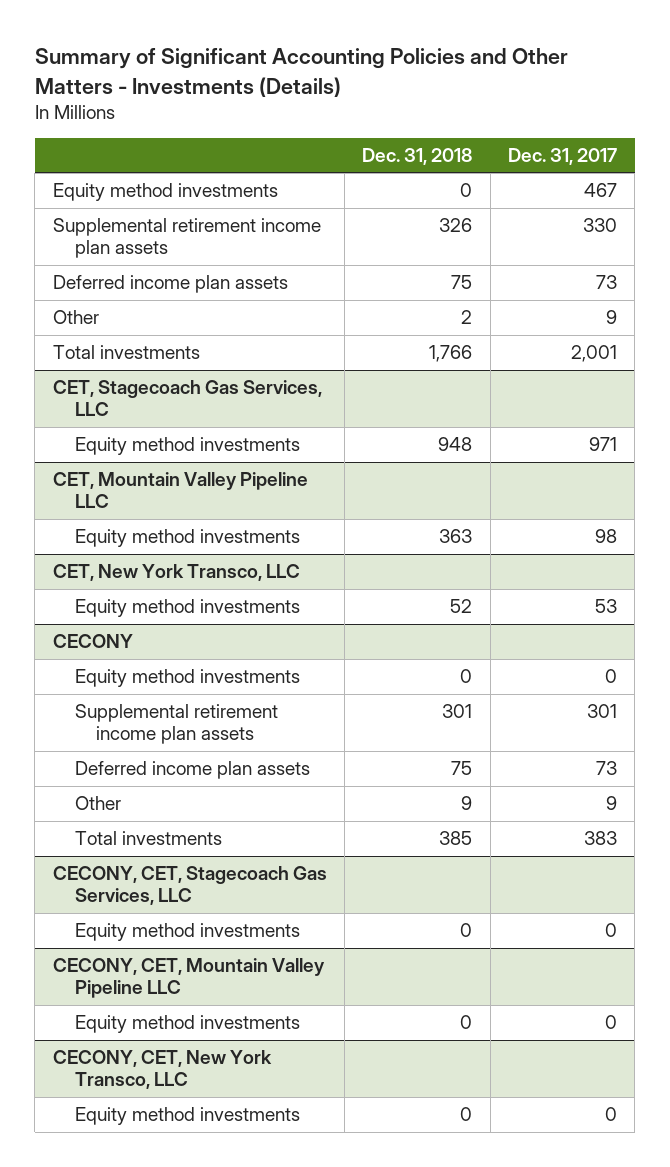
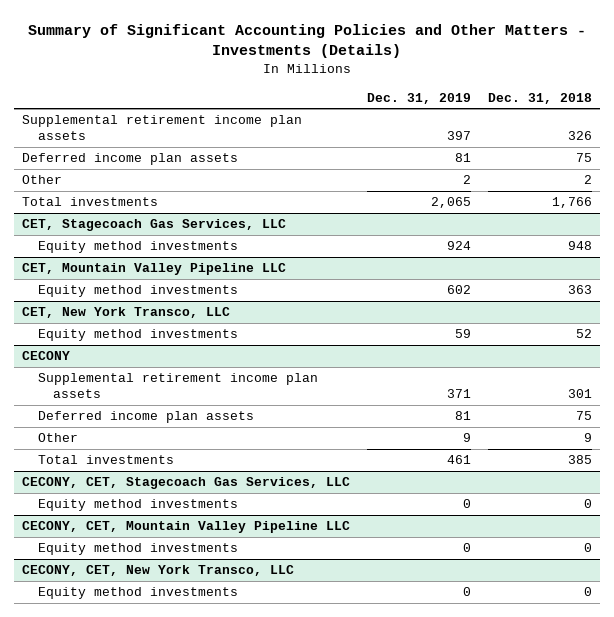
[507,148,617,166] Dec. 31, 2017 -> none
none -> [367,92,472,104] Dec. 31, 2019
[52,183,278,202] Equity method investments -> none
[74,669,300,688] Equity method investments -> none

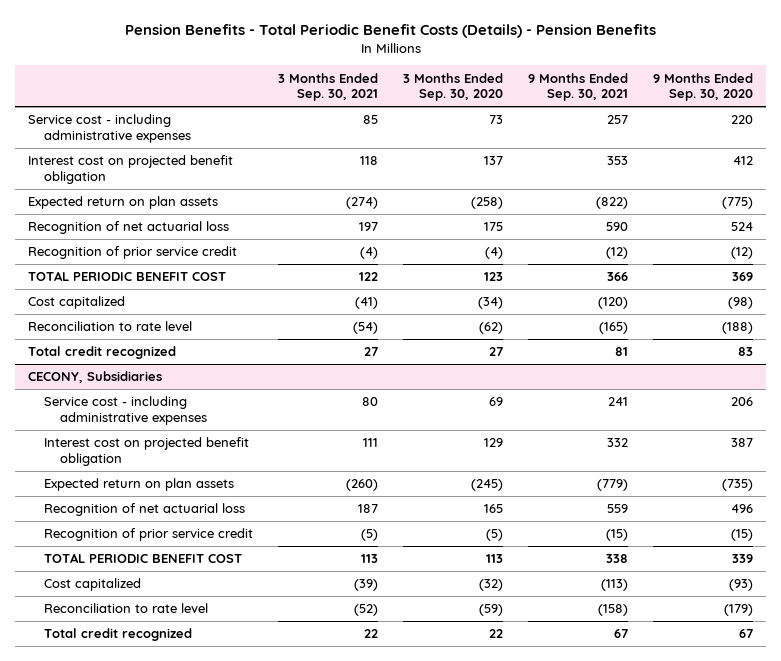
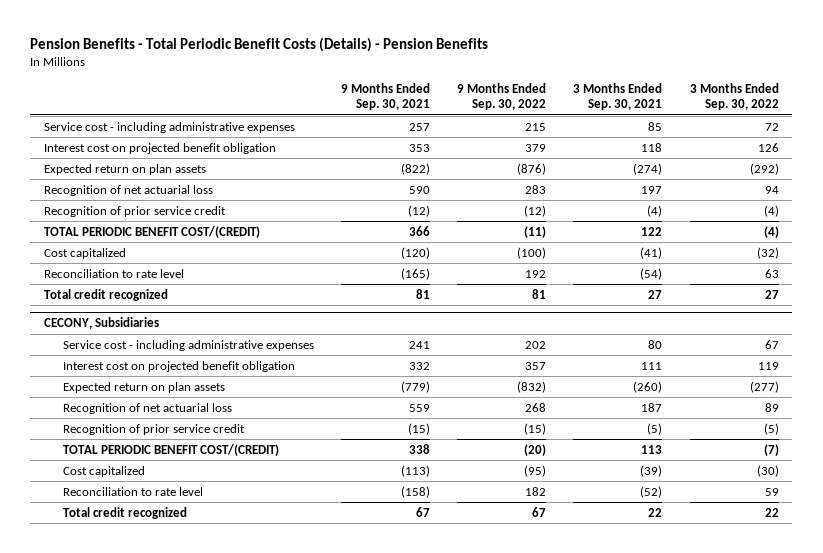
[403,72,504,102] 3 Months Ended Sep. 30, 2020 -> none
[653,72,754,102] 9 Months Ended Sep. 30, 2020 -> none
none -> [457,83,547,111] 9 Months Ended Sep. 30, 2022
none -> [689,83,779,111] 3 Months Ended Sep. 30, 2022
[27,271,226,282] TOTAL PERIODIC BENEFIT COST -> [43,225,260,238] TOTAL PERIODIC BENEFIT COST/(CREDIT)
[43,553,242,564] TOTAL PERIODIC BENEFIT COST -> [62,443,279,456] TOTAL PERIODIC BENEFIT COST/(CREDIT)

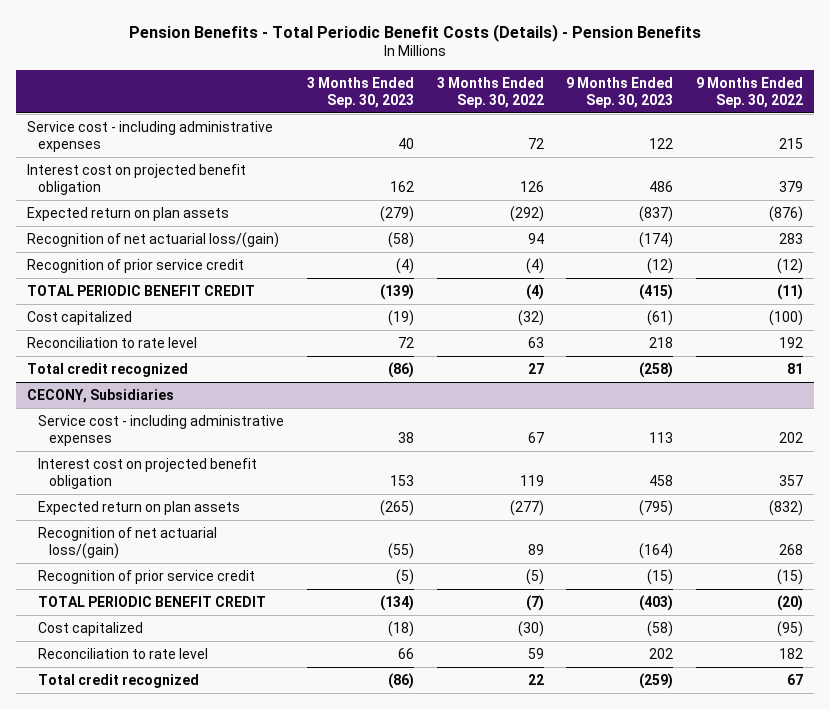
[340,83,430,111] 9 Months Ended Sep. 30, 2021 -> none
[573,83,663,111] 3 Months Ended Sep. 30, 2021 -> none
none -> [306,76,414,108] 3 Months Ended Sep. 30, 2023
none -> [566,76,674,108] 9 Months Ended Sep. 30, 2023
[43,184,213,196] Recognition of net actuarial loss -> [27,231,280,248] Recognition of net actuarial loss/(gain)
[43,225,260,238] TOTAL PERIODIC BENEFIT COST/(CREDIT) -> [27,284,256,296] TOTAL PERIODIC BENEFIT CREDIT
[62,402,232,414] Recognition of net actuarial loss -> [38,526,218,559] Recognition of net actuarial loss/(gain)
[62,443,279,456] TOTAL PERIODIC BENEFIT COST/(CREDIT) -> [38,595,267,607] TOTAL PERIODIC BENEFIT CREDIT

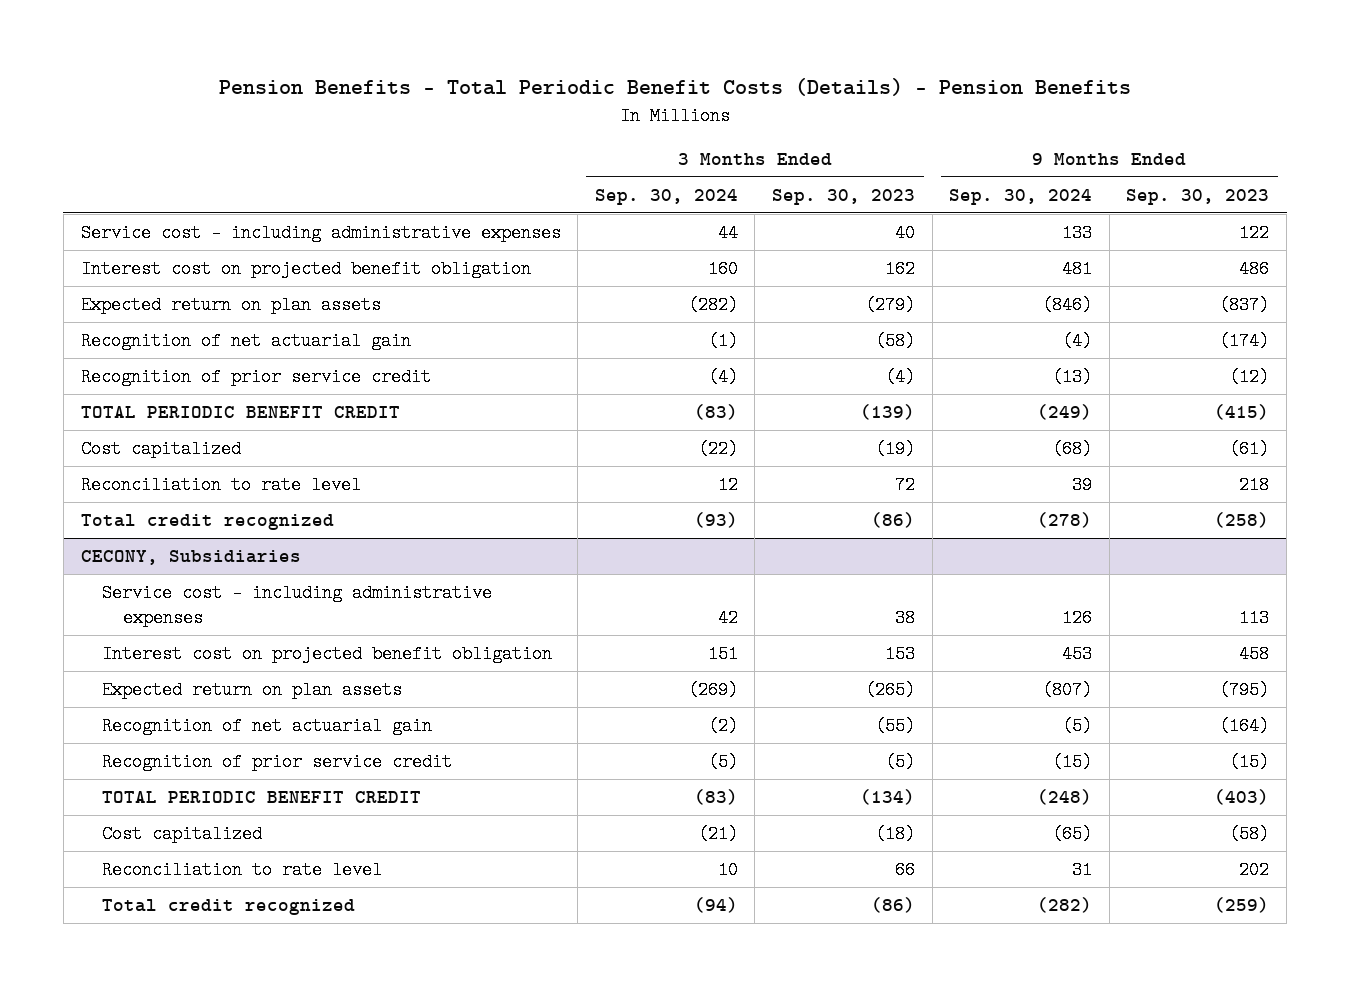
[436,76,544,108] 3 Months Ended Sep. 30, 2022 -> none
[695,76,803,108] 9 Months Ended Sep. 30, 2022 -> none
none -> [594,188,738,205] Sep. 30, 2024
none -> [949,188,1093,205] Sep. 30, 2024
[27,231,280,248] Recognition of net actuarial loss/(gain) -> [80,332,411,351] Recognition of net actuarial gain
[38,526,218,559] Recognition of net actuarial loss/(gain) -> [101,717,432,736] Recognition of net actuarial gain

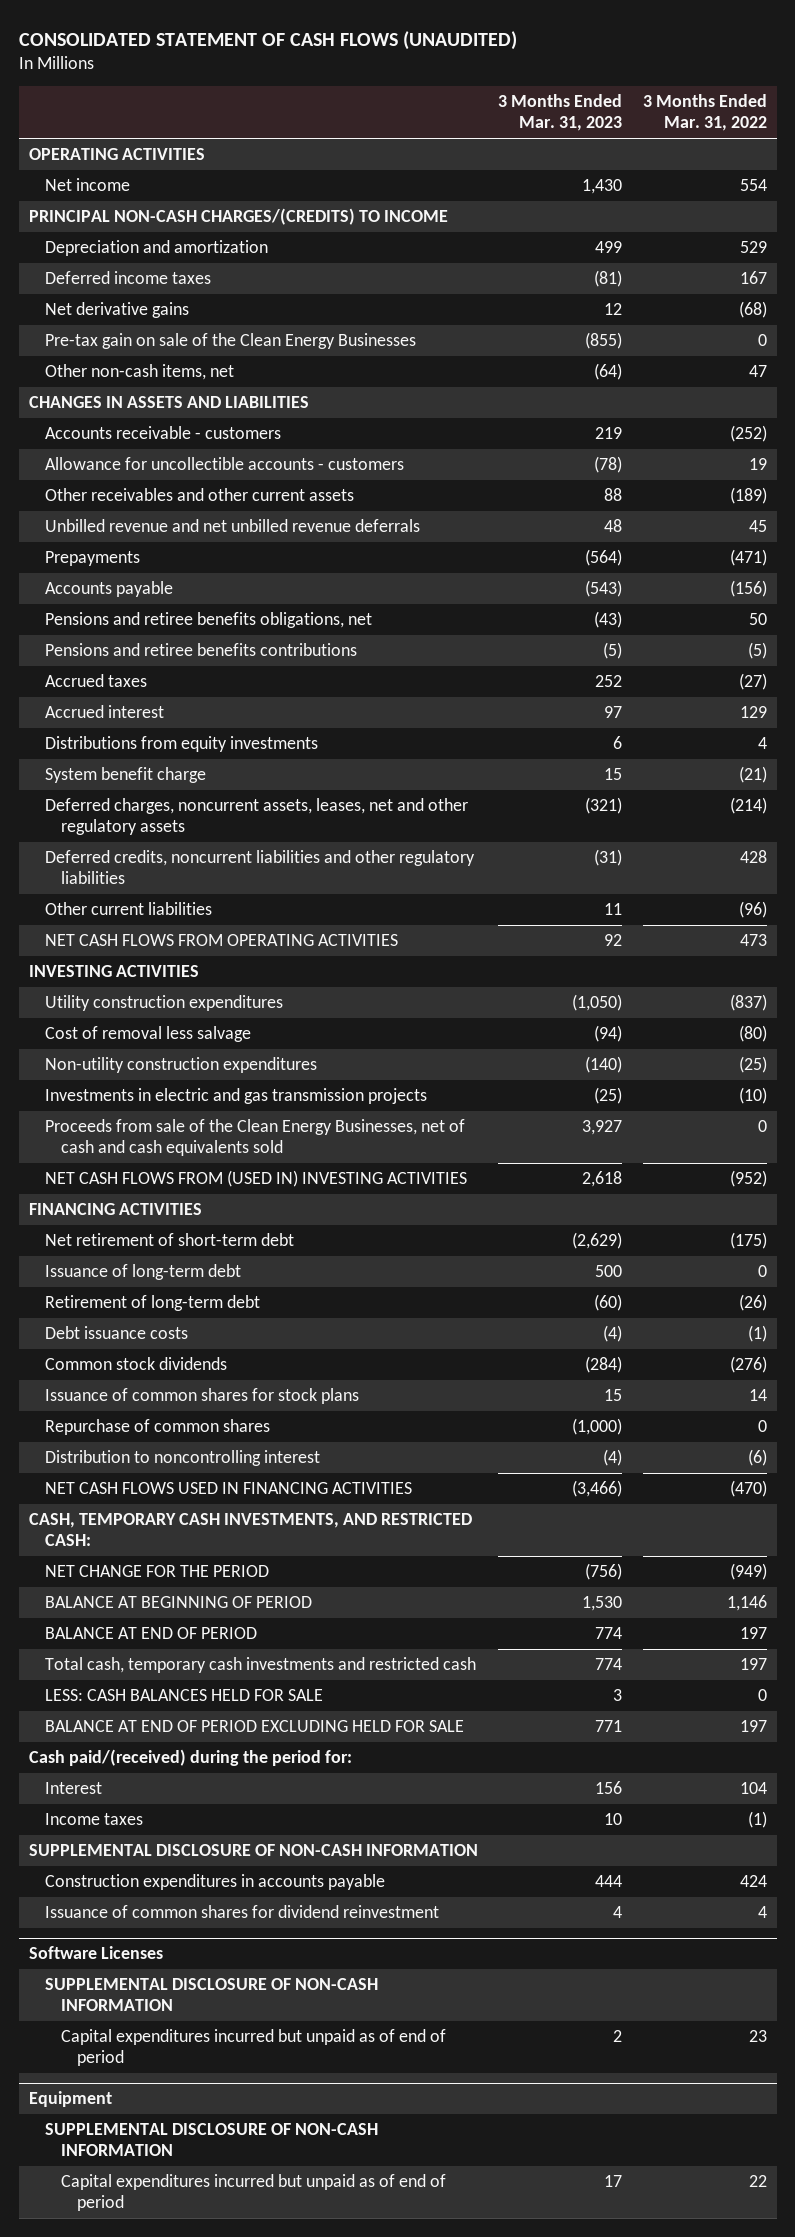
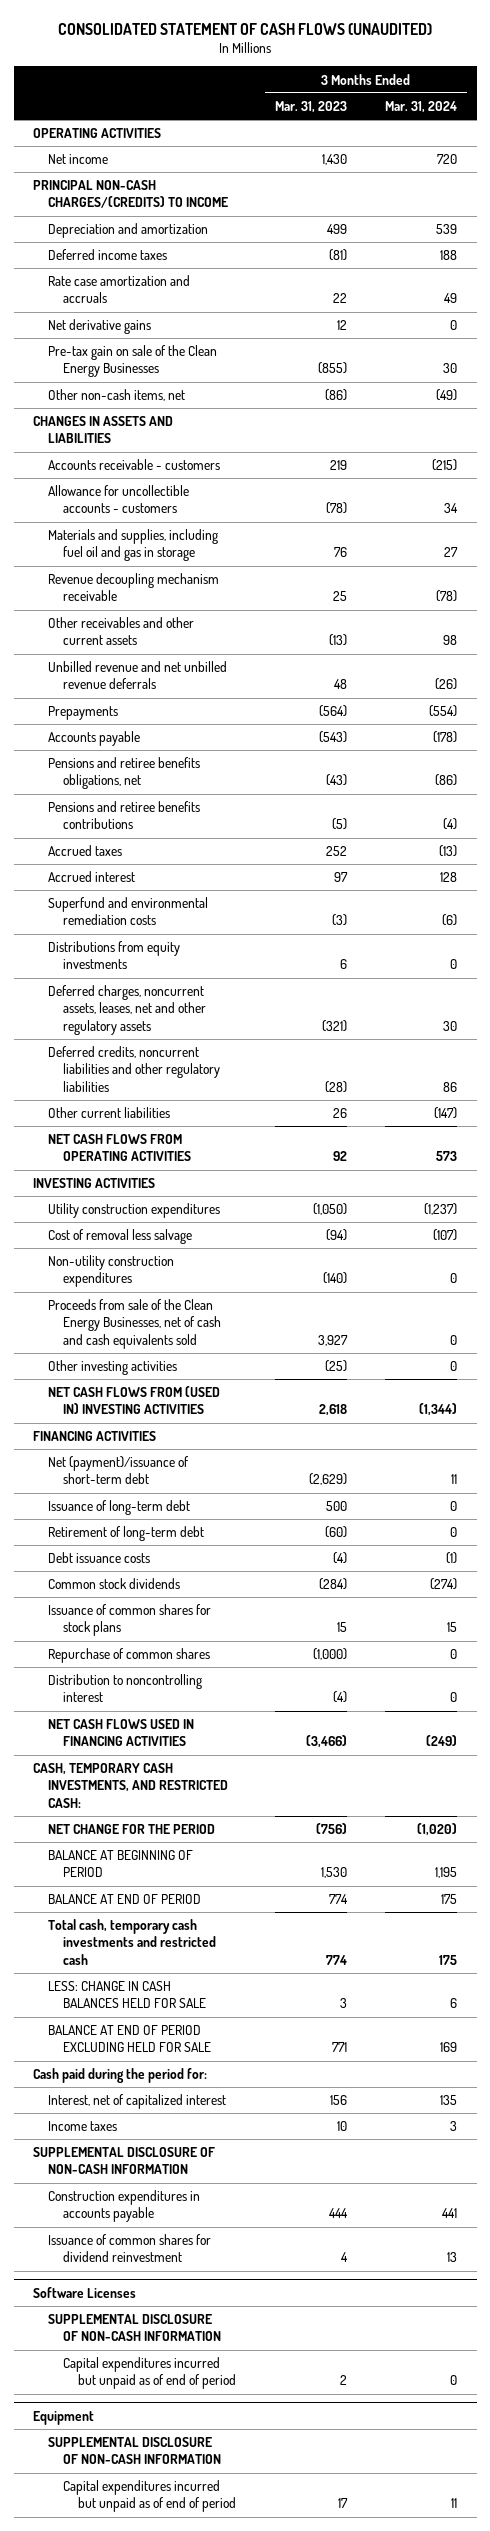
[642,94,767,132] 3 Months Ended Mar. 31, 2022 -> none
none -> [385,100,458,113] Mar. 31, 2024
none -> [48,275,191,304] Rate case amortization and accruals
[594,363,623,381] (64) -> [324,389,347,402] (86)
none -> [48,529,219,562] Materials and supplies, including fuel oil and gas in storage
none -> [48,573,220,602] Revenue decoupling mechanism receivable
[604,488,623,502] 88 -> [328,634,347,647] (13)
none -> [48,897,209,926] Superfund and environmental remediation costs
[44,767,206,784] System benefit charge -> none
[594,849,623,867] (31) -> [324,1080,347,1093] (28)
[604,903,623,916] 11 -> [332,1108,347,1119] 26
[44,1088,427,1105] Investments in electric and gas transmission projects -> none
none -> [48,1360,178,1376] Other investing activities
[44,1233,294,1247] Net retirement of short-term debt -> [48,1456,190,1485] Net (payment)/issuance of short-term debt
[44,1689,323,1702] LESS: CASH BALANCES HELD FOR SALE -> [48,1981,207,2009] LESS: CHANGE IN CASH BALANCES HELD FOR SALE
[28,1749,352,1767] Cash paid/(received) during the period for: -> [33,2068,208,2084] Cash paid during the period for:
[44,1782,102,1795] Interest -> [48,2094,227,2110] Interest, net of capitalized interest

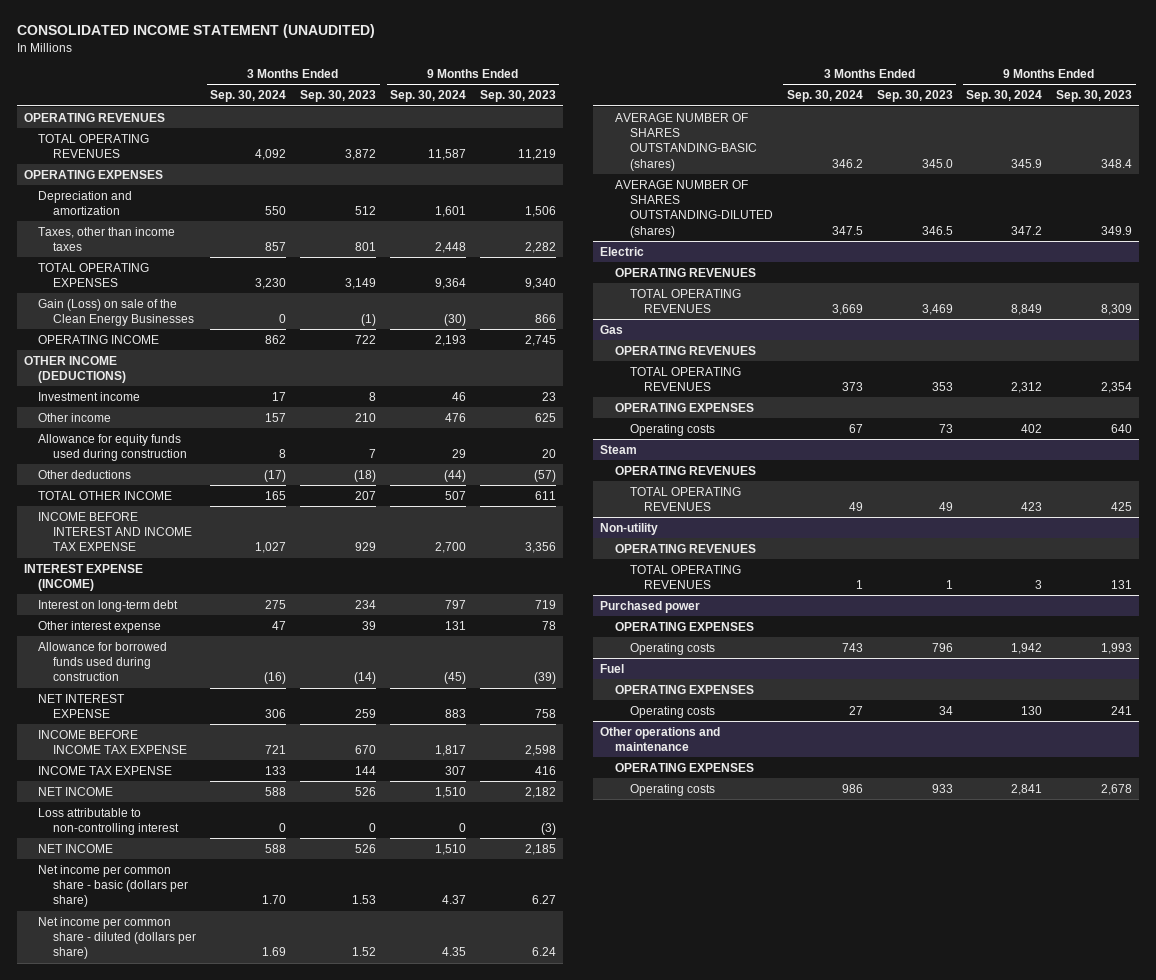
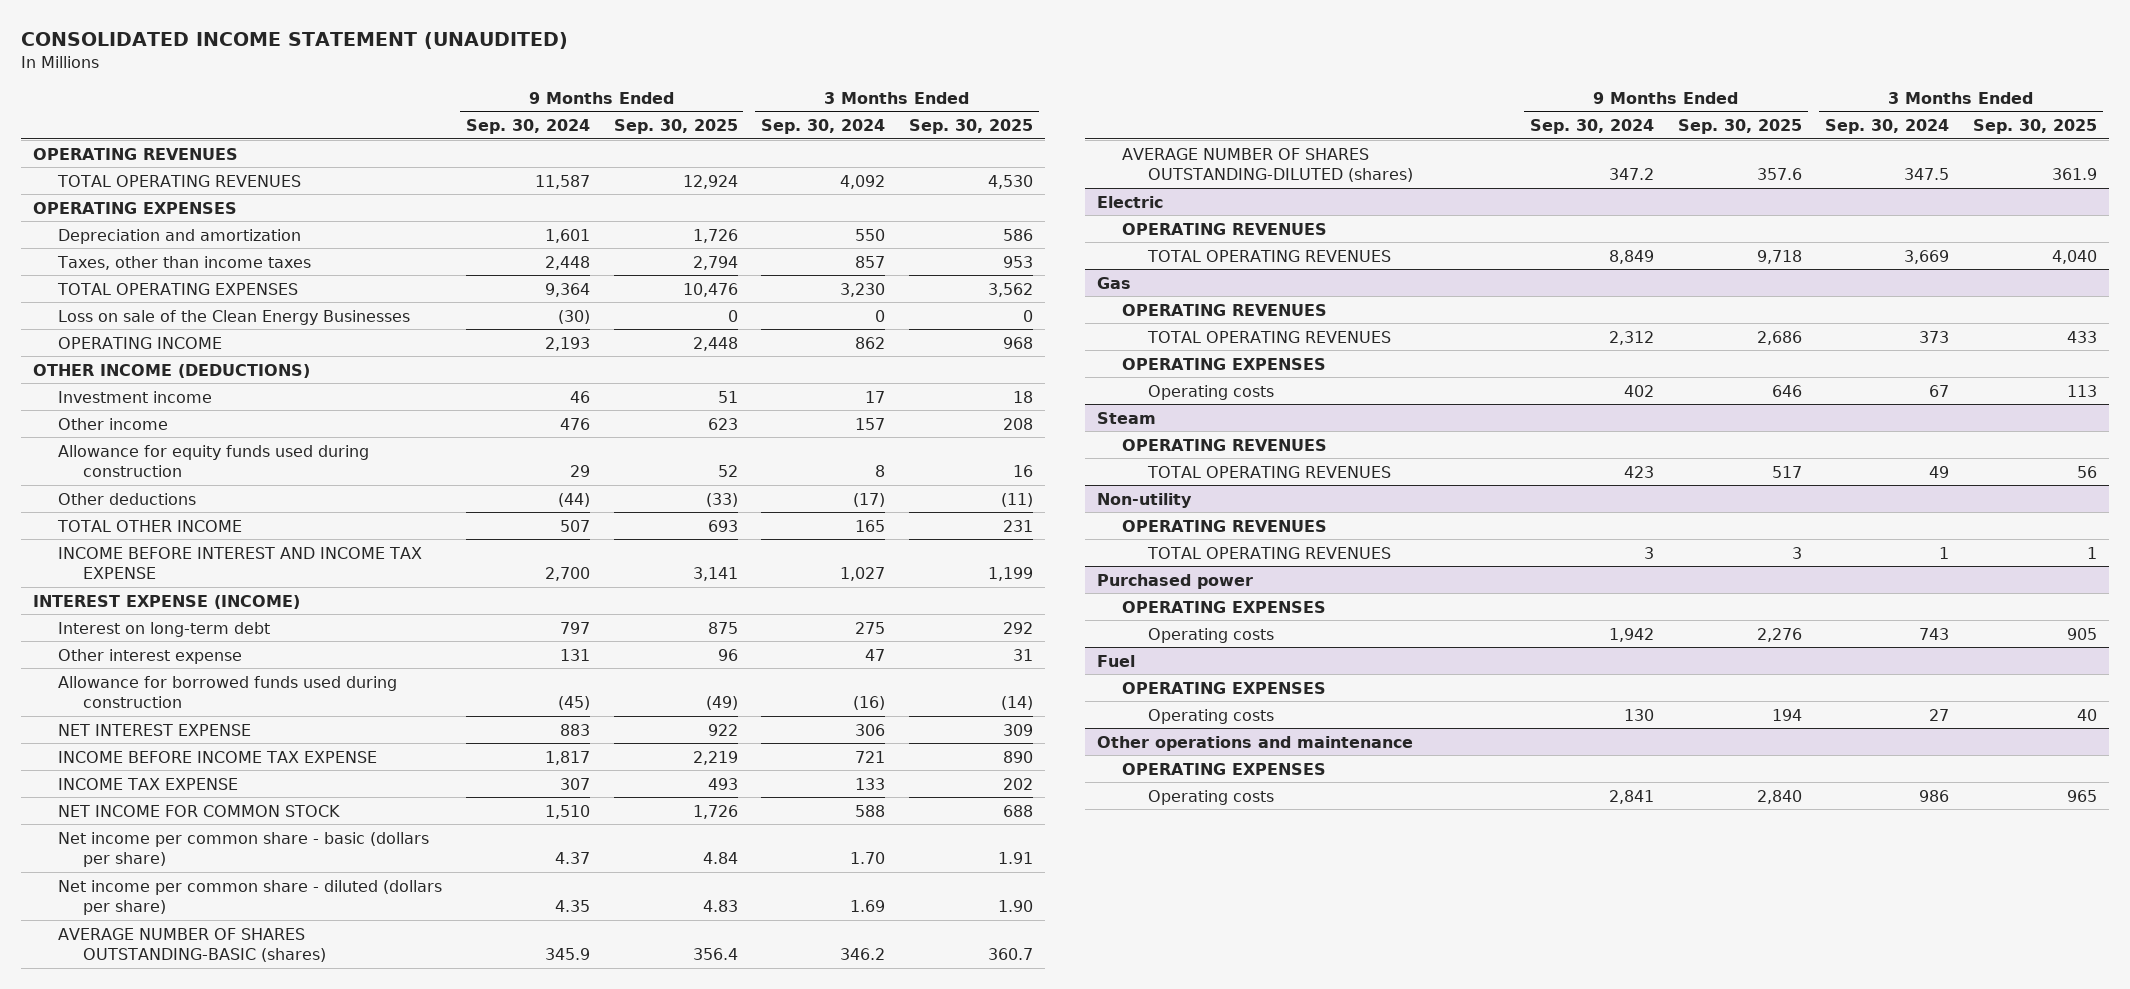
[300,90,377,103] Sep. 30, 2023 -> none
[479,90,556,103] Sep. 30, 2023 -> none
none -> [613,119,738,135] Sep. 30, 2025
none -> [908,119,1033,135] Sep. 30, 2025
[38,298,195,326] Gain (Loss) on sale of the Clean Energy Businesses -> [58,309,411,325] Loss on sale of the Clean Energy Businesses
[38,786,114,796] NET INCOME -> none
[38,807,180,835] Loss attributable to non-controlling interest -> none
[38,843,114,853] NET INCOME -> [58,804,341,817] NET INCOME FOR COMMON STOCK

